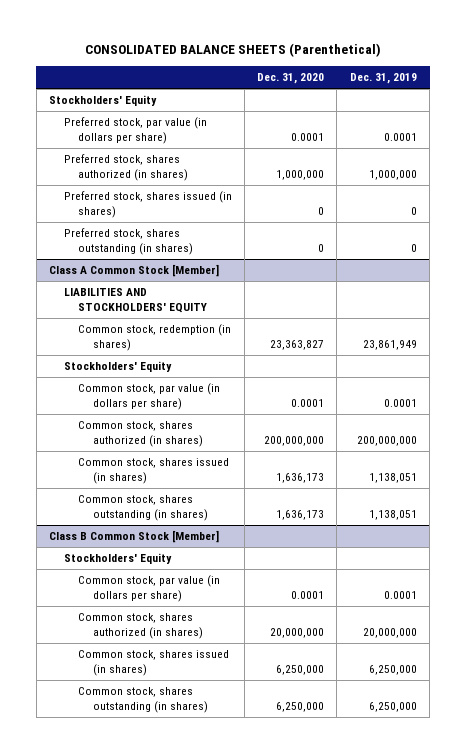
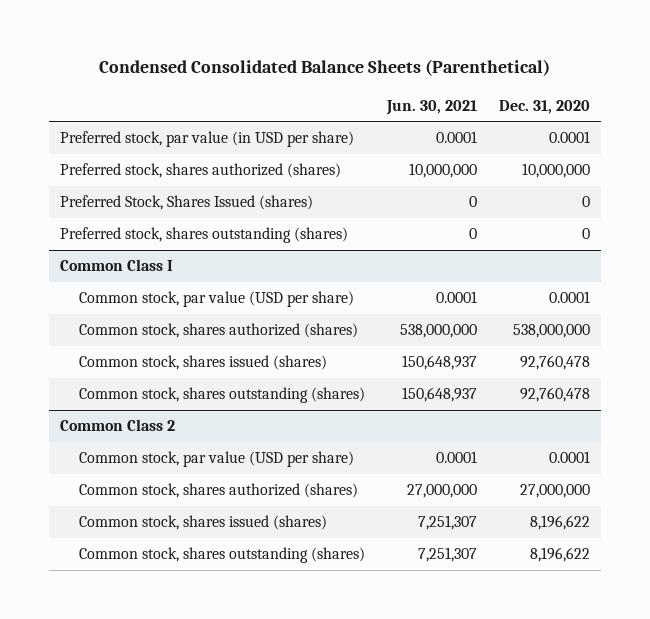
[84,43,381,58] CONSOLIDATED BALANCE SHEETS (Parenthetical) -> [99,59,551,77] Condensed Consolidated Balance Sheets (Parenthetical)
[349,73,417,85] Dec. 31, 2019 -> none
none -> [386,99,478,115] Jun. 30, 2021
[48,95,157,107] Stockholders' Equity -> none
[48,264,219,278] Class A Common Stock [Member] -> none
[63,288,208,314] LIABILITIES AND STOCKHOLDERS' EQUITY -> none
[78,324,232,352] Common stock, redemption (in shares) -> none
[63,361,172,373] Stockholders' Equity -> none
[48,530,219,544] Class B Common Stock [Member] -> none
[63,553,172,565] Stockholders' Equity -> none
[63,117,207,145] Preferred stock, par value (in dollars per share) -> [60,131,355,148] Preferred stock, par value (in USD per share)
[63,154,189,182] Preferred stock, shares authorized (in shares) -> [60,163,342,179] Preferred stock, shares authorized (shares)
[276,170,325,181] 1,000,000 -> [522,163,591,179] 10,000,000
[63,191,232,219] Preferred stock, shares issued (in shares) -> [60,195,314,211] Preferred Stock, Shares Issued (shares)
[63,228,194,256] Preferred stock, shares outstanding (in shares) -> [60,227,349,244] Preferred stock, shares outstanding (shares)
none -> [60,259,174,272] Common Class I
[78,383,221,411] Common stock, par value (in dollars per share) -> [79,291,355,308] Common stock, par value (USD per share)
[78,421,204,448] Common stock, shares authorized (in shares) -> [79,323,359,339] Common stock, shares authorized (shares)
[264,436,325,447] 200,000,000 -> [513,324,591,339] 538,000,000
[78,458,230,485] Common stock, shares issued (in shares) -> [79,355,328,371] Common stock, shares issued (shares)
[276,473,325,484] 1,636,173 -> [520,355,591,371] 92,760,478
[78,495,209,522] Common stock, shares outstanding (in shares) -> [79,387,366,404] Common stock, shares outstanding (shares)
[276,510,325,521] 1,636,173 -> [520,387,591,403] 92,760,478
none -> [60,419,176,432] Common Class 2
[78,575,221,603] Common stock, par value (in dollars per share) -> [79,451,355,468] Common stock, par value (USD per share)
[78,613,204,640] Common stock, shares authorized (in shares) -> [79,483,359,499] Common stock, shares authorized (shares)
[270,628,325,639] 20,000,000 -> [520,484,591,499] 27,000,000
[78,650,230,677] Common stock, shares issued (in shares) -> [79,515,328,531] Common stock, shares issued (shares)
[276,665,325,676] 6,250,000 -> [530,515,591,531] 8,196,622
[78,687,209,714] Common stock, shares outstanding (in shares) -> [79,547,366,564] Common stock, shares outstanding (shares)
[276,702,325,713] 6,250,000 -> [530,547,591,563] 8,196,622

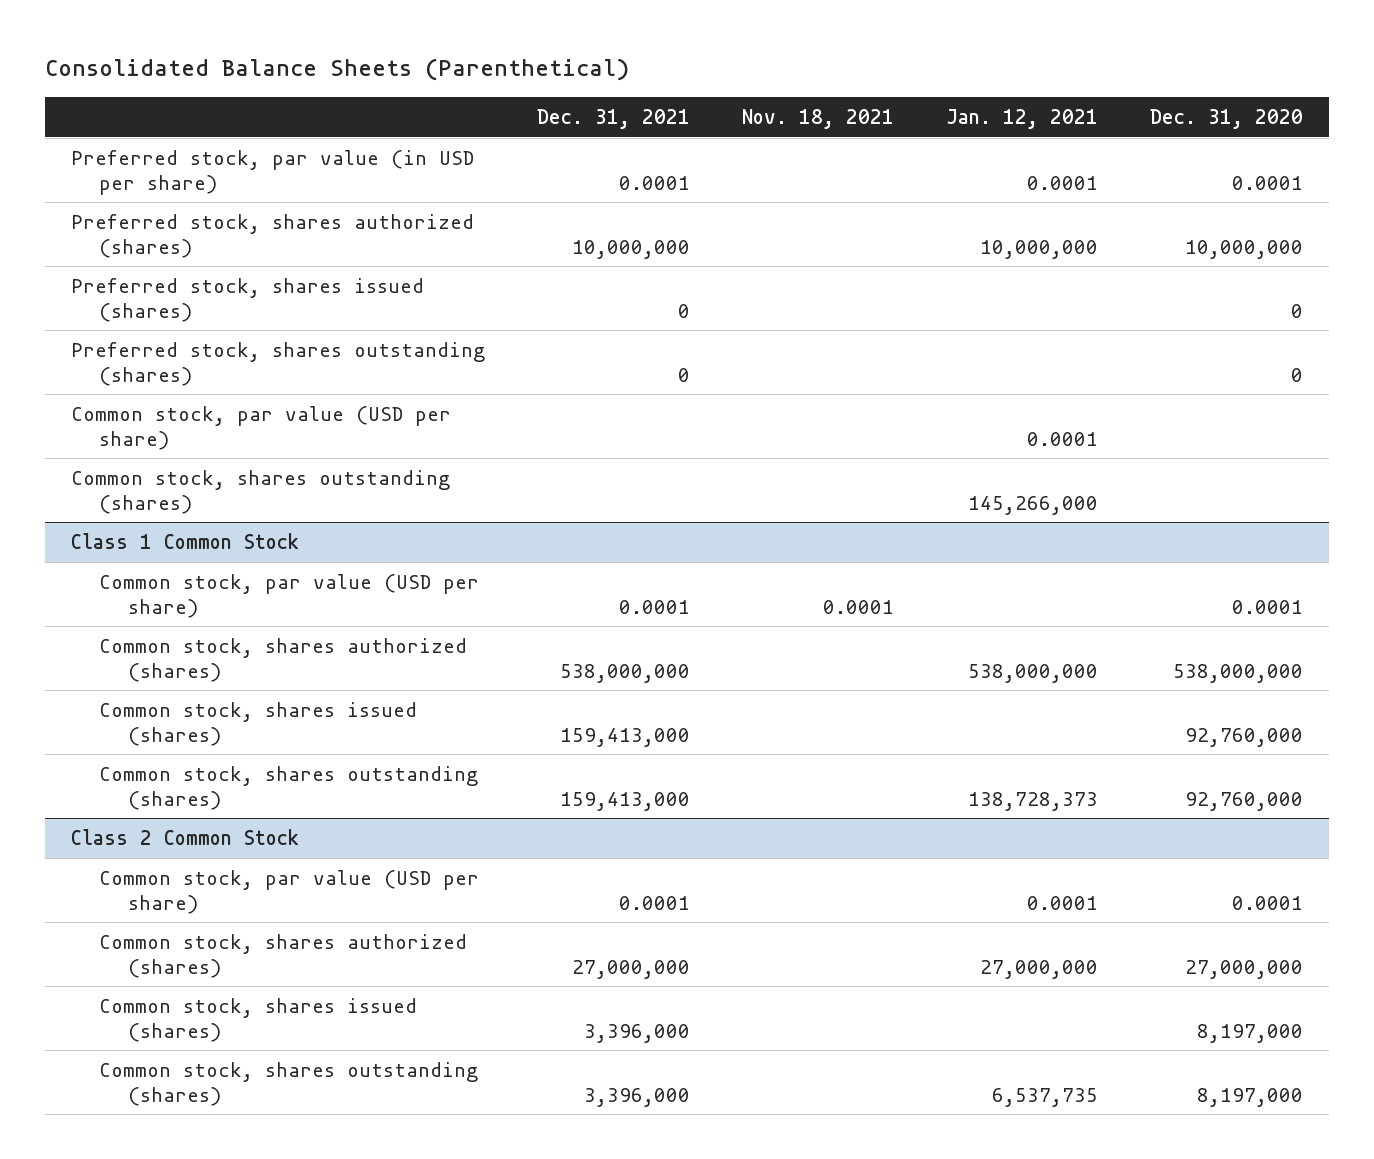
[99,59,551,77] Condensed Consolidated Balance Sheets (Parenthetical) -> [44,58,629,82] Consolidated Balance Sheets (Parenthetical)
[386,99,478,115] Jun. 30, 2021 -> none
none -> [536,108,690,129] Dec. 31, 2021
none -> [741,108,894,129] Nov. 18, 2021
none -> [946,108,1099,129] Jan. 12, 2021
[60,195,314,211] Preferred Stock, Shares Issued (shares) -> [70,277,424,322] Preferred stock, shares issued (shares)
none -> [70,405,451,450] Common stock, par value (USD per share)
none -> [70,469,450,514] Common stock, shares outstanding (shares)
[60,259,174,272] Common Class I -> [70,532,299,549] Class 1 Common Stock
[520,355,591,371] 92,760,478 -> [1185,727,1304,747] 92,760,000
[520,387,591,403] 92,760,478 -> [1185,791,1304,811] 92,760,000
[60,419,176,432] Common Class 2 -> [70,828,299,845] Class 2 Common Stock
[530,515,591,531] 8,196,622 -> [1197,1023,1304,1043] 8,197,000
[530,547,591,563] 8,196,622 -> [1197,1087,1304,1107] 8,197,000

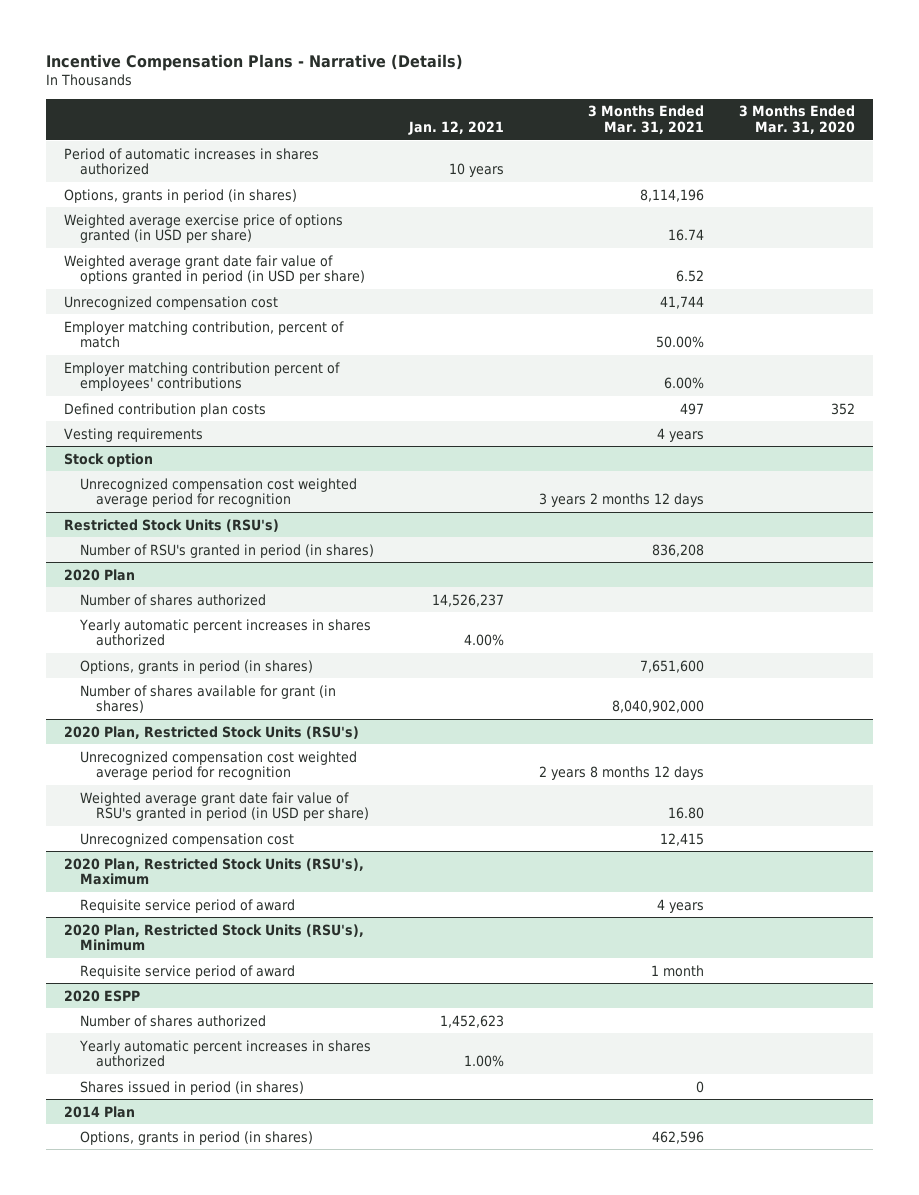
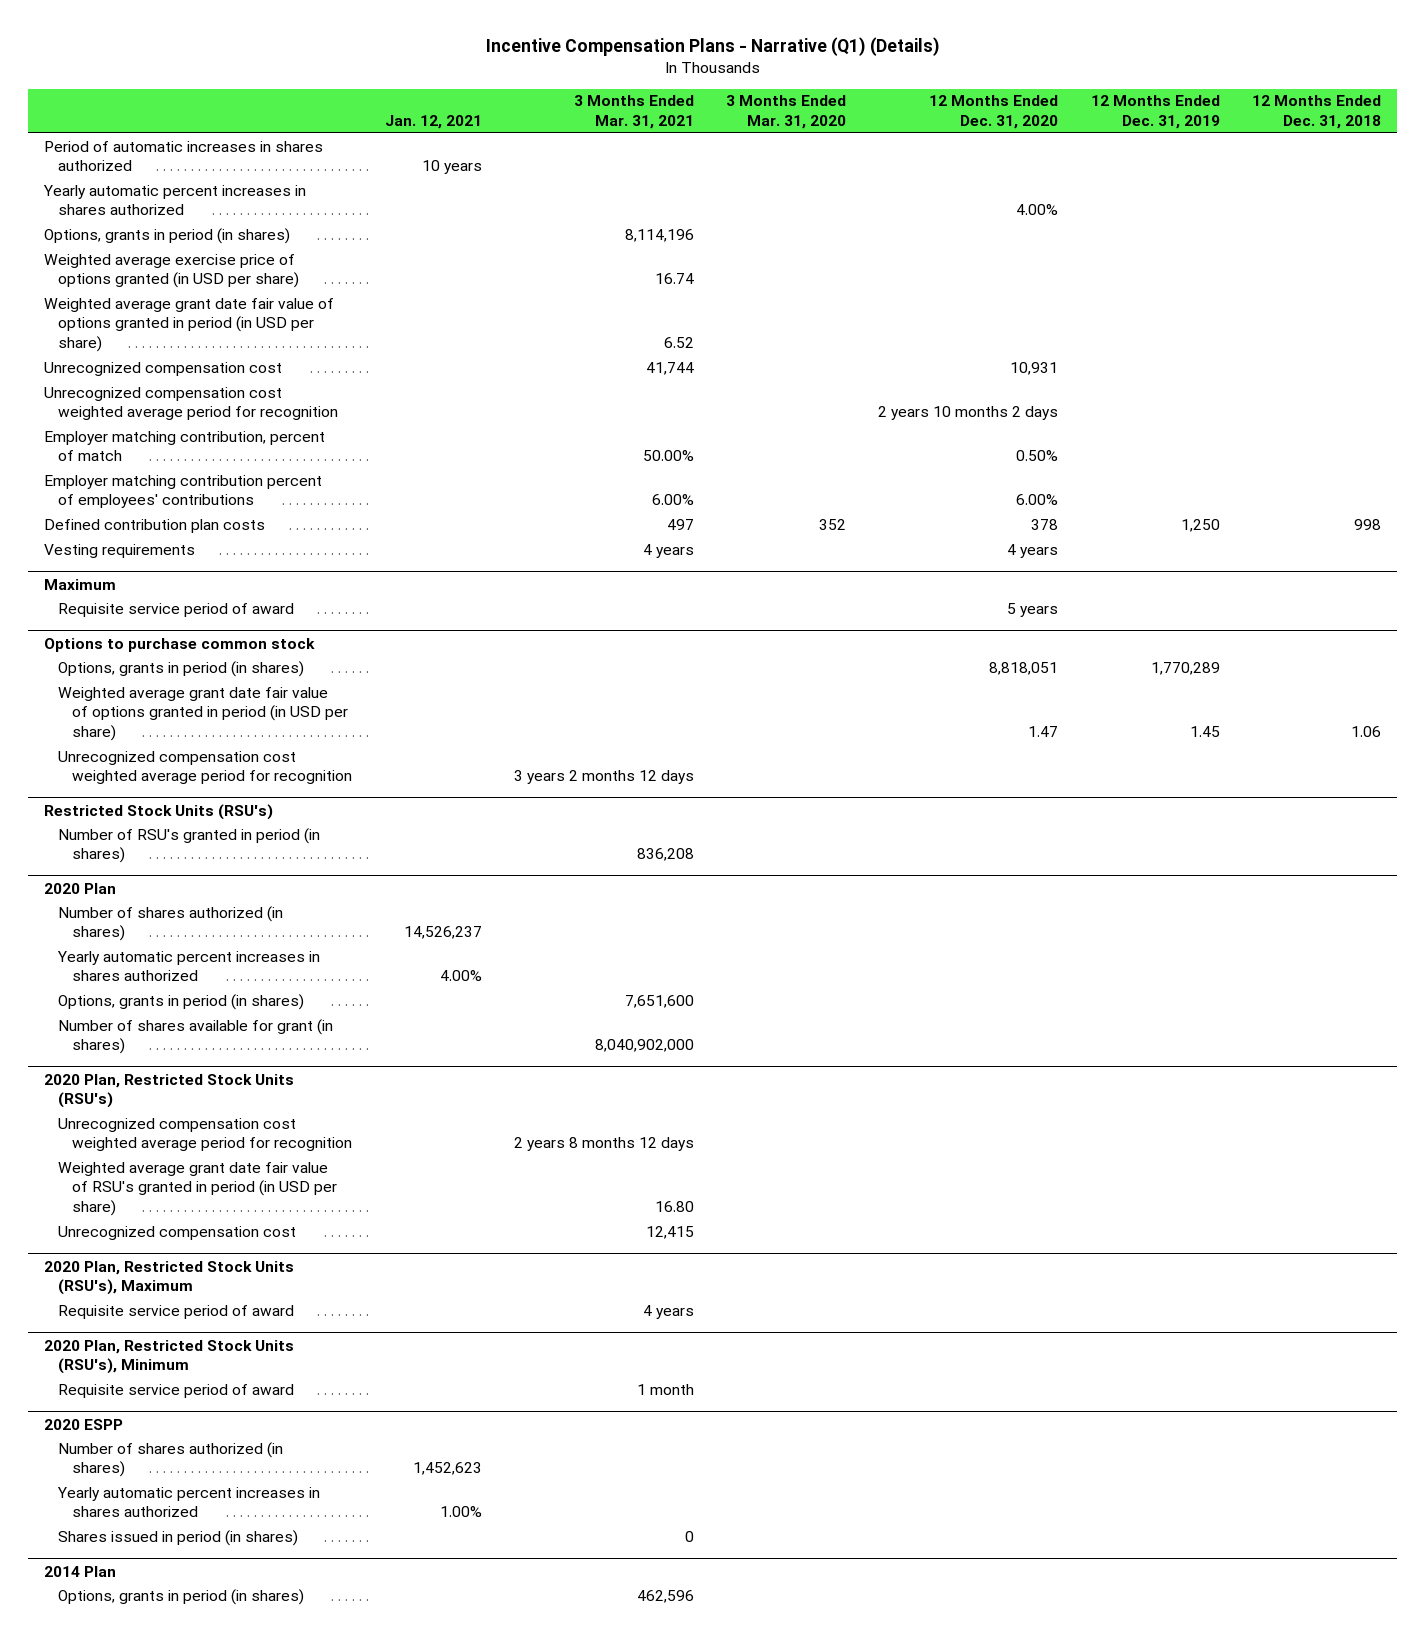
[46,54,464,72] Incentive Compensation Plans - Narrative (Details) -> [485,37,940,57] Incentive Compensation Plans - Narrative (Q1) (Details)
none -> [929,95,1059,129] 12 Months Ended Dec. 31, 2020
none -> [1090,95,1220,129] 12 Months Ended Dec. 31, 2019
none -> [1251,95,1381,129] 12 Months Ended Dec. 31, 2018
none -> [43,184,307,216] Yearly automatic percent increases in shares authorized
none -> [44,386,339,421] Unrecognized compensation cost weighted average period for recognition
none -> [44,578,117,590] Maximum
none -> [58,602,295,617] Requisite service period of award
[63,452,153,467] Stock option -> [44,637,316,652] Options to purchase common stock
none -> [58,660,305,677] Options, grants in period (in shares)
none -> [58,686,349,741] Weighted average grant date fair value of options granted in period (in USD per share)
[79,593,266,606] Number of shares authorized -> [58,905,284,942] Number of shares authorized (in shares)
[79,1014,266,1027] Number of shares authorized -> [58,1441,284,1478] Number of shares authorized (in shares)

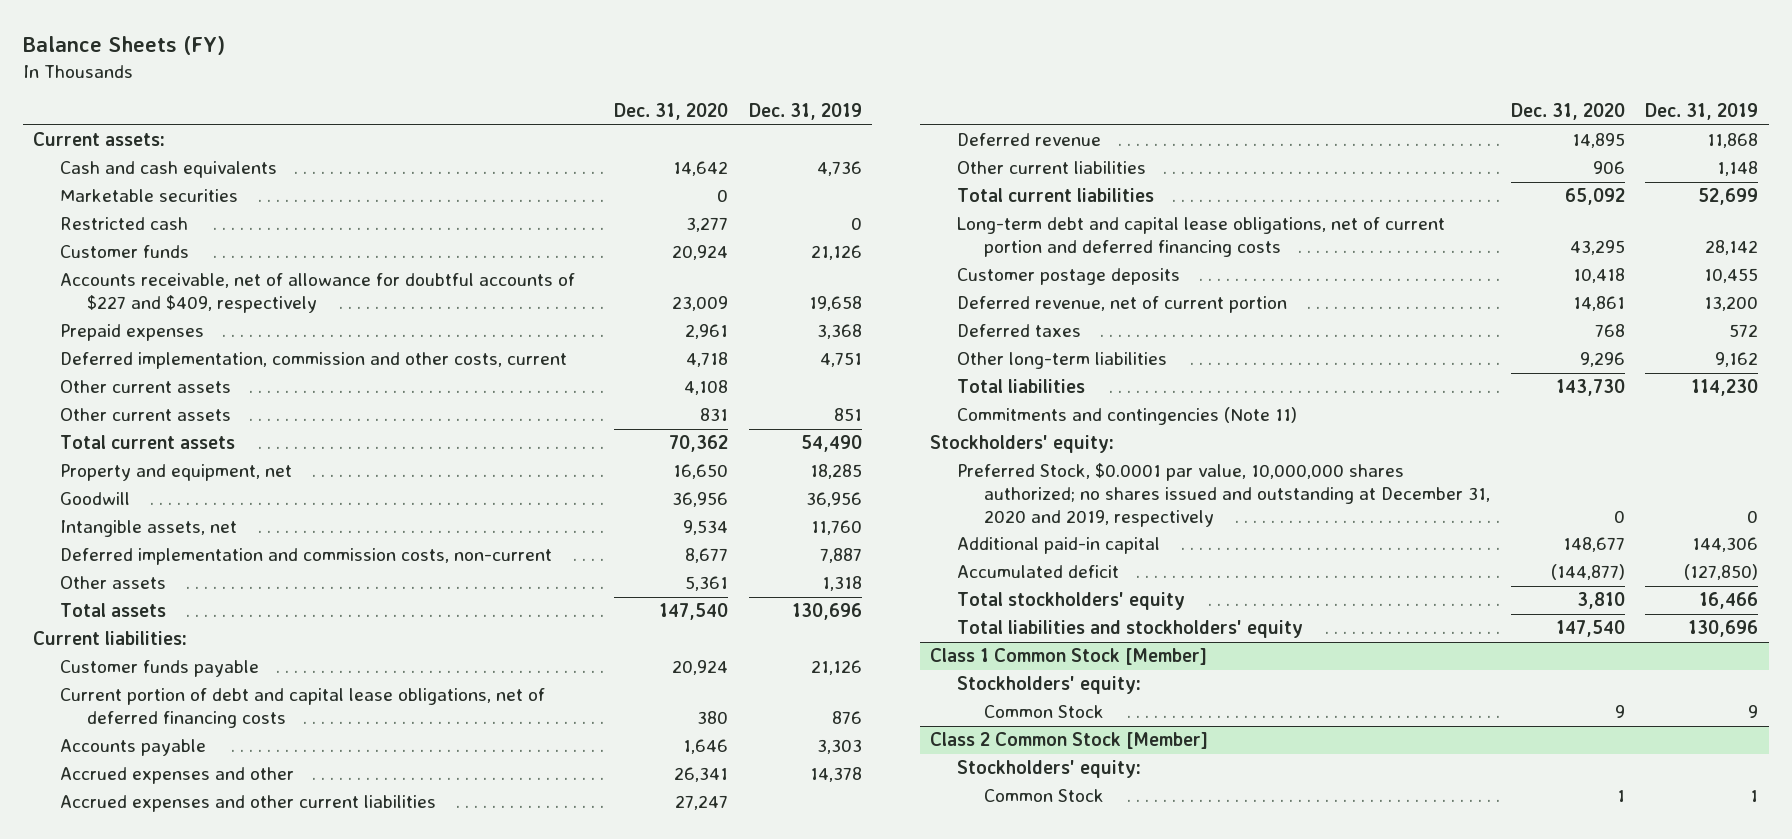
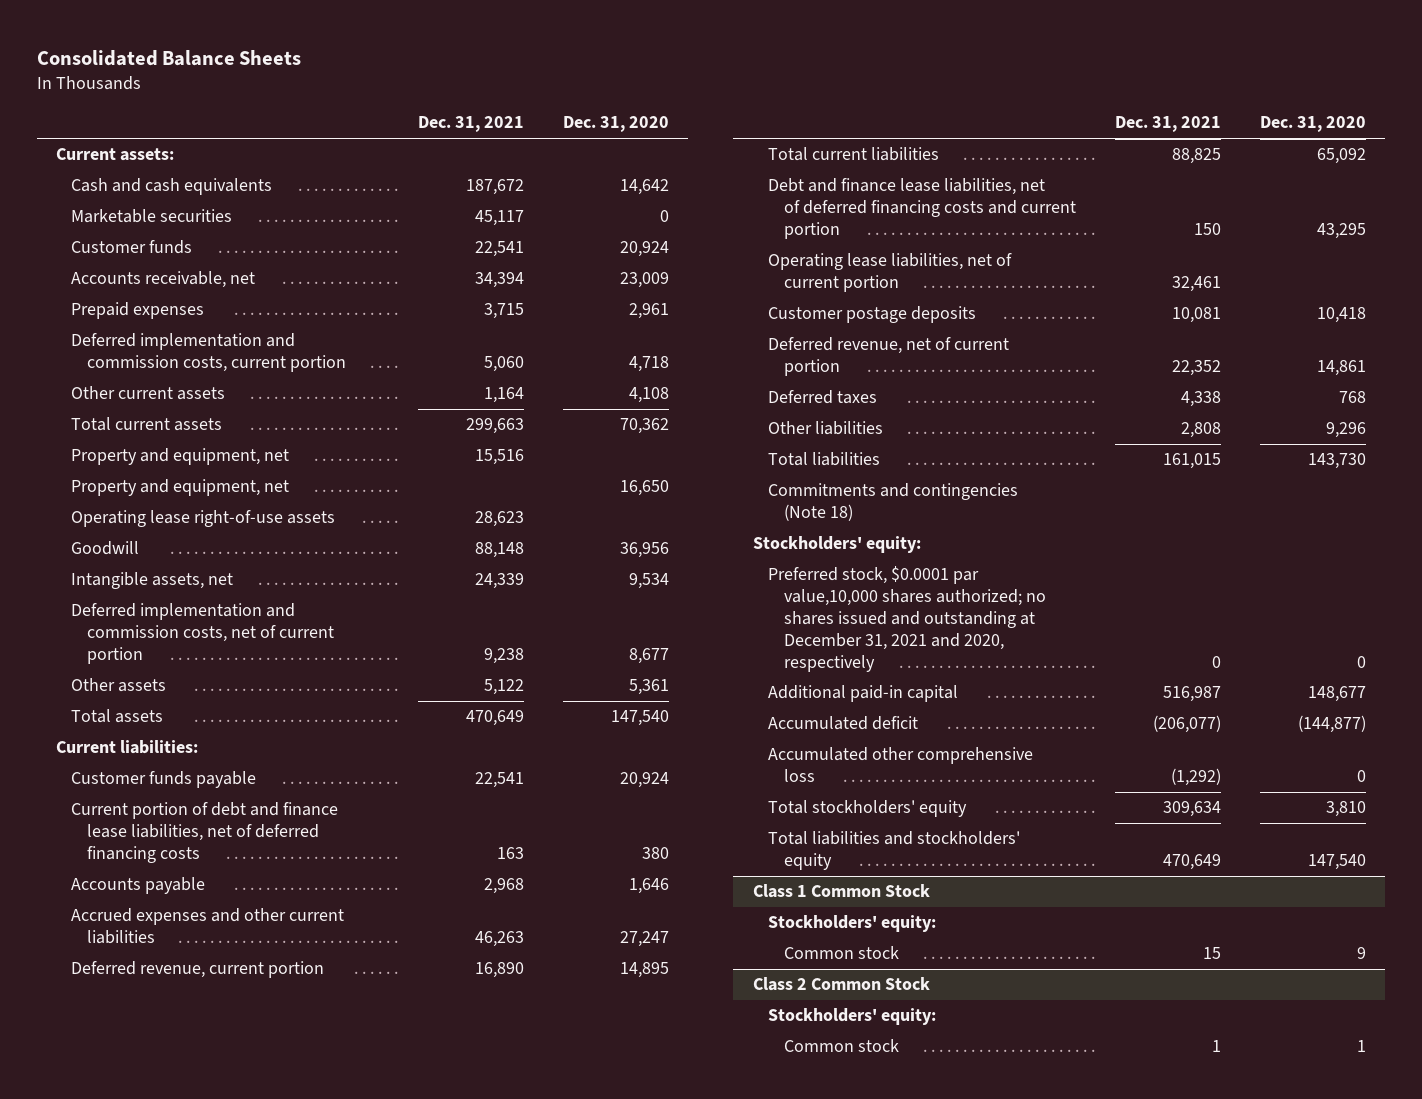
[23,36,226,56] Balance Sheets (FY) -> [36,49,301,66] Consolidated Balance Sheets
[748,103,862,121] Dec. 31, 2019 -> none
none -> [417,116,524,133] Dec. 31, 2021
[60,217,189,231] Restricted cash -> none
[60,273,576,314] Accounts receivable, net of allowance for doubtful accounts of $227 and $409, respectively -> [71,271,256,289] Accounts receivable, net
[60,352,568,370] Deferred implementation, commission and other costs, current -> [71,333,346,373] Deferred implementation and commission costs, current portion
[60,408,232,422] Other current assets -> none
none -> [71,448,290,466] Property and equipment, net
none -> [71,510,336,528] Operating lease right-of-use assets
[60,548,553,566] Deferred implementation and commission costs, non-current -> [71,603,334,665] Deferred implementation and commission costs, net of current portion
[60,688,546,729] Current portion of debt and capital lease obligations, net of deferred financing costs -> [71,802,339,864] Current portion of debt and finance lease liabilities, net of deferred financing costs
[60,767,295,785] Accrued expenses and other -> none
[956,161,1146,175] Other current liabilities -> none
[956,133,1101,147] Deferred revenue -> [71,961,325,979] Deferred revenue, current portion
[956,217,1445,258] Long-term debt and capital lease obligations, net of current portion and deferred financing costs -> [768,178,1076,240] Debt and finance lease liabilities, net of deferred financing costs and current portion
none -> [768,253,1013,293] Operating lease liabilities, net of current portion
[956,352,1167,370] Other long-term liabilities -> [768,421,884,436] Other liabilities
[956,407,1297,426] Commitments and contingencies (Note 11) -> [768,483,1019,522] Commitments and contingencies (Note 18)
[956,463,1490,527] Preferred Stock, $0.0001 par value, 10,000,000 shares authorized; no shares issued and outstanding at December 31, 2020 and 2019, respectively -> [768,566,1046,672] Preferred stock, $0.0001 par value,10,000 shares authorized; no shares issued and outstanding at December 31, 2021 and 2020, respectively
none -> [768,747,1034,783] Accumulated other comprehensive loss
[930,648,1208,666] Class 1 Common Stock [Member] -> [753,884,931,899] Class 1 Common Stock
[983,705,1104,719] Common Stock -> [783,946,899,960] Common stock
[930,732,1209,750] Class 2 Common Stock [Member] -> [753,977,931,992] Class 2 Common Stock
[983,789,1104,803] Common Stock -> [783,1039,899,1053] Common stock

